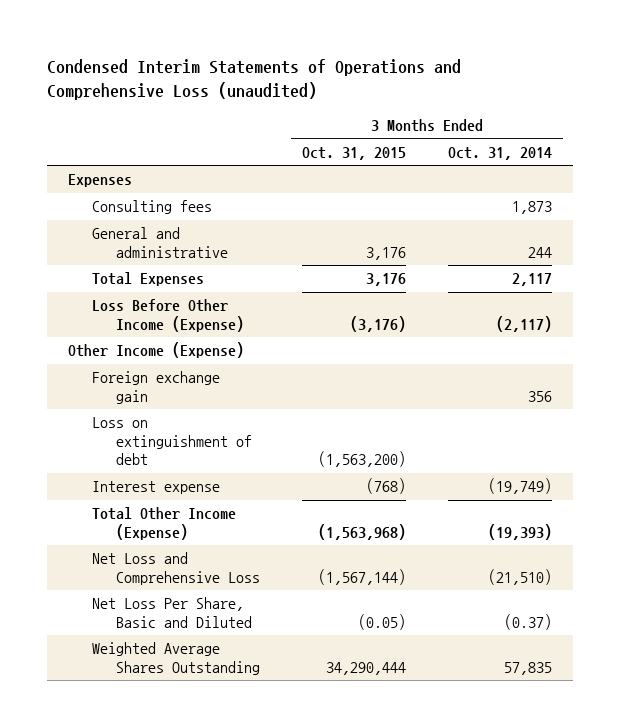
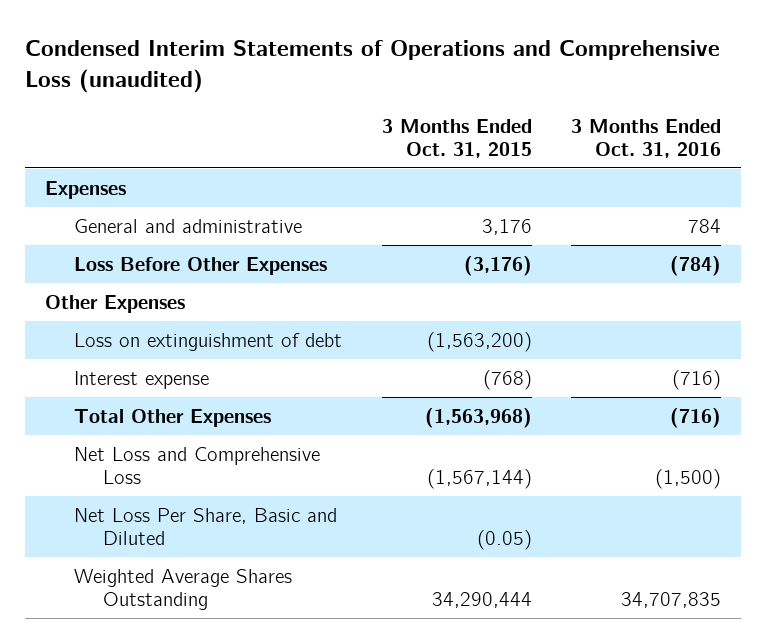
[447,146,552,160] Oct. 31, 2014 -> none
none -> [571,118,722,158] 3 Months Ended Oct. 31, 2016
[92,200,213,215] Consulting fees -> none
[92,272,205,287] Total Expenses -> none
[92,371,221,404] Foreign exchange gain -> none
[92,299,244,332] Loss Before Other Income (Expense) -> [73,256,327,275] Loss Before Other Expenses
[68,342,245,359] Other Income (Expense) -> [45,294,186,313] Other Expenses
[92,507,237,540] Total Other Income (Expense) -> [73,408,271,427] Total Other Expenses

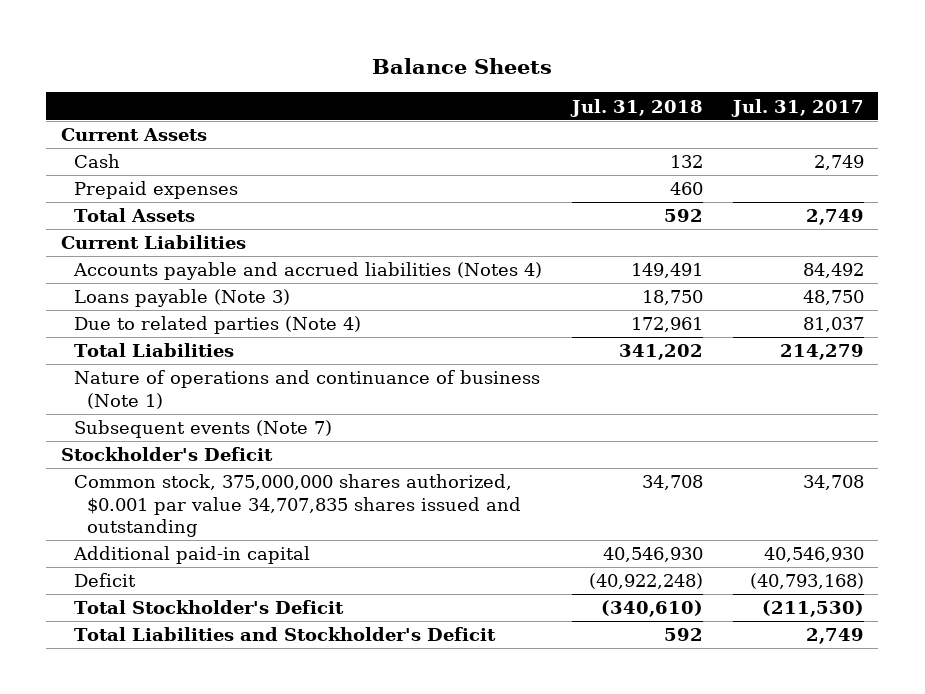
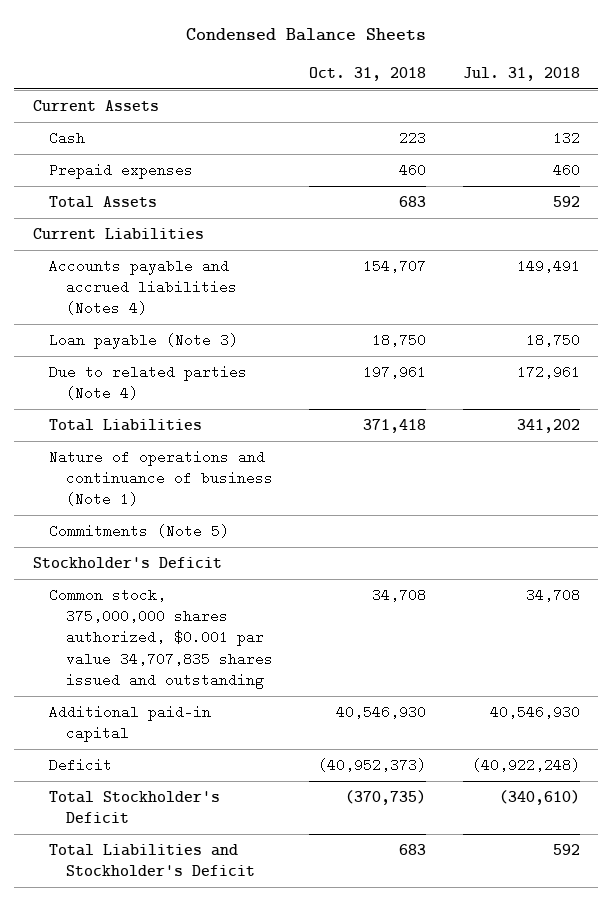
[372,58,553,75] Balance Sheets -> [186,28,427,42] Condensed Balance Sheets
[730,98,864,117] Jul. 31, 2017 -> none
none -> [309,66,427,81] Oct. 31, 2018
[74,289,291,308] Loans payable (Note 3) -> [49,332,239,349] Loan payable (Note 3)
[74,420,333,439] Subsequent events (Note 7) -> none
none -> [49,523,230,538] Commitments (Note 5)

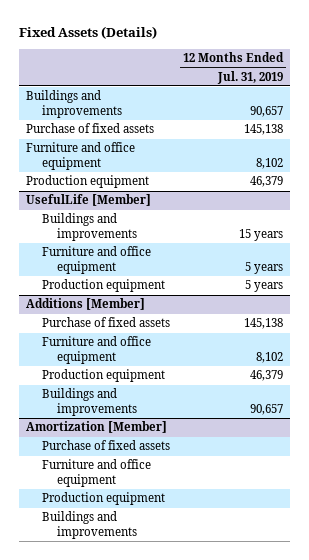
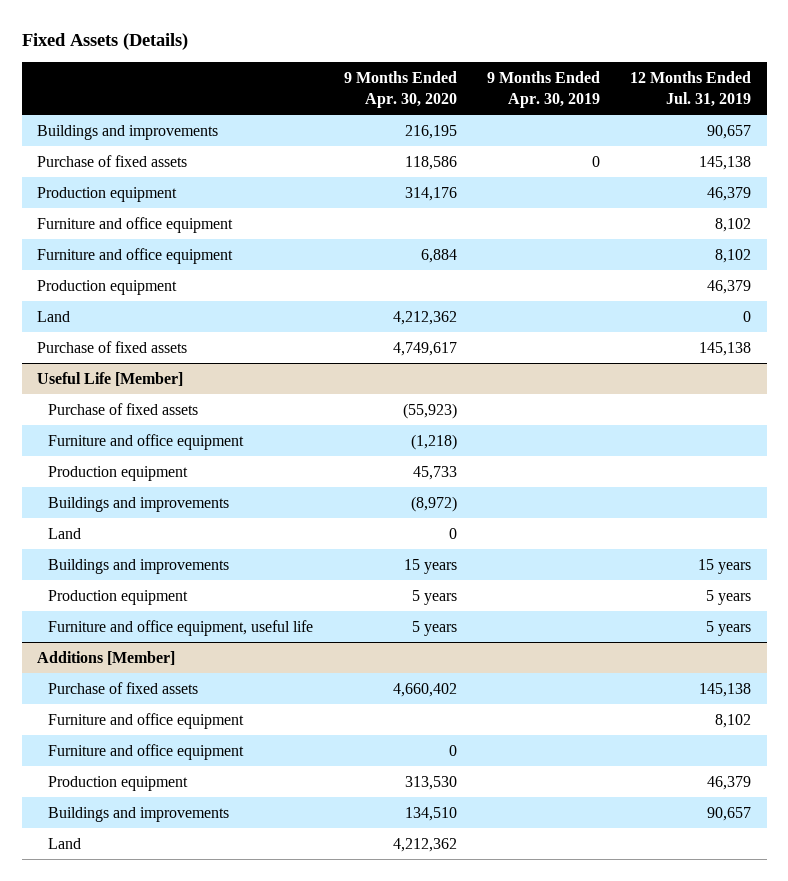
none -> [343,71,457,108] 9 Months Ended Apr. 30, 2020
none -> [487,71,601,108] 9 Months Ended Apr. 30, 2019
none -> [36,186,177,202] Production equipment
none -> [36,247,233,264] Furniture and office equipment
none -> [36,310,70,322] Land
none -> [36,340,187,353] Purchase of fixed assets
[26,194,152,207] UsefulLife [Member] -> [36,371,183,386] Useful Life [Member]
none -> [48,402,199,415] Purchase of fixed assets
none -> [48,433,245,450] Furniture and office equipment
none -> [48,465,189,481] Production equipment
none -> [48,496,230,512] Buildings and improvements
none -> [48,527,82,539] Land
[41,246,151,274] Furniture and office equipment -> none
none -> [48,619,314,636] Furniture and office equipment, useful life
none -> [48,743,245,760] Furniture and office equipment
[26,421,168,434] Amortization [Member] -> none
[41,440,170,451] Purchase of fixed assets -> none
[41,459,151,487] Furniture and office equipment -> none
[41,492,165,506] Production equipment -> none
[41,511,137,539] Buildings and improvements -> none
none -> [48,837,82,849] Land

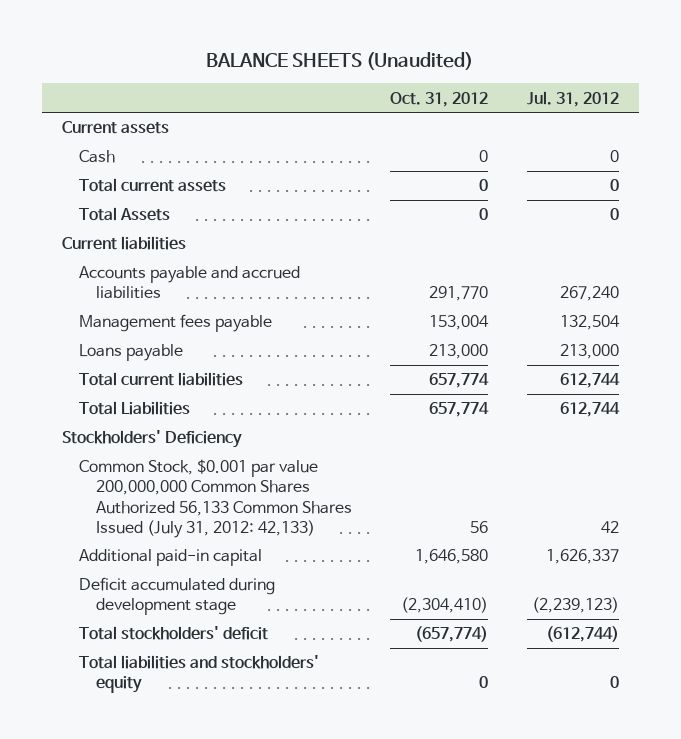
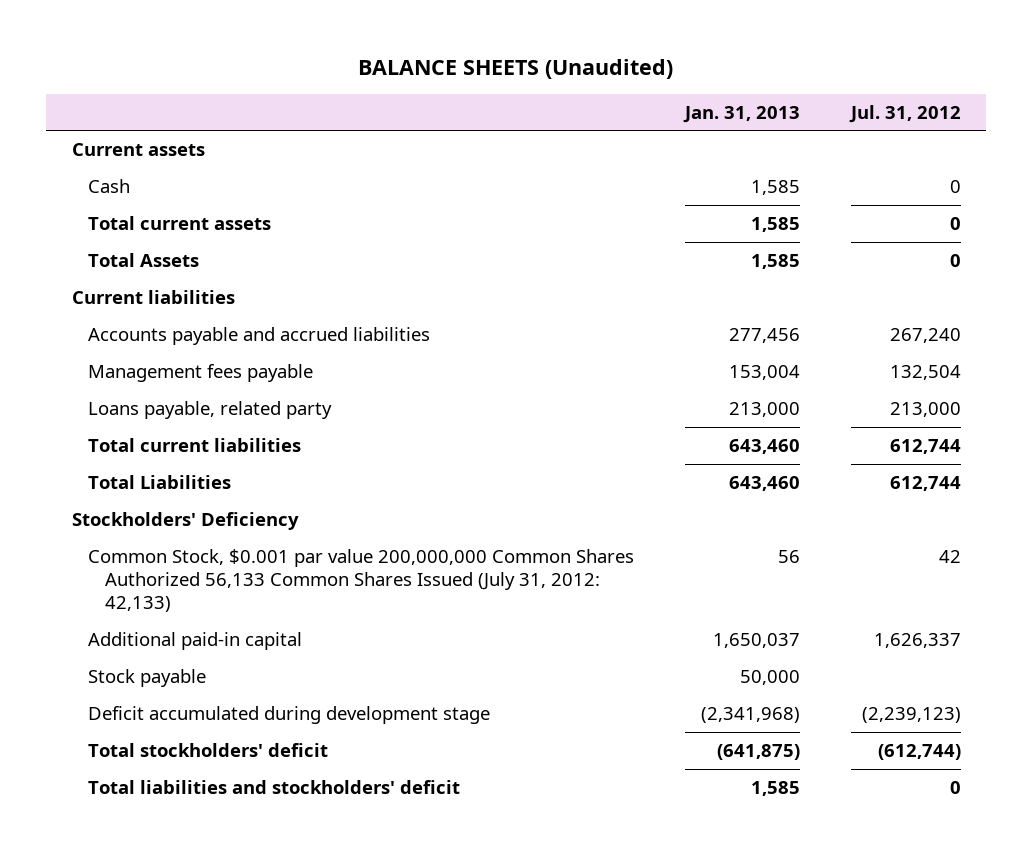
[390,91,489,107] Oct. 31, 2012 -> none
none -> [682,105,800,123] Jan. 31, 2013
[78,344,183,362] Loans payable -> [88,401,333,420] Loans payable, related party
none -> [88,669,207,688] Stock payable
[78,655,319,694] Total liabilities and stockholders' equity -> [88,780,461,795] Total liabilities and stockholders' deficit

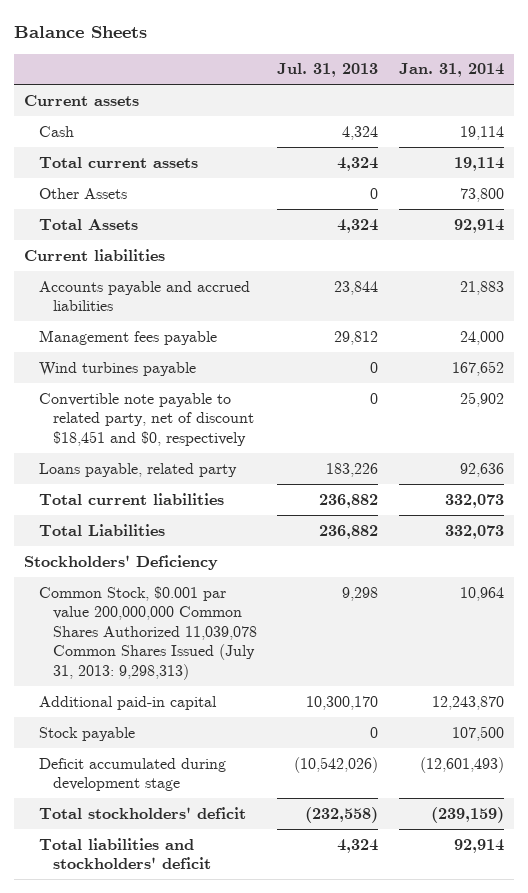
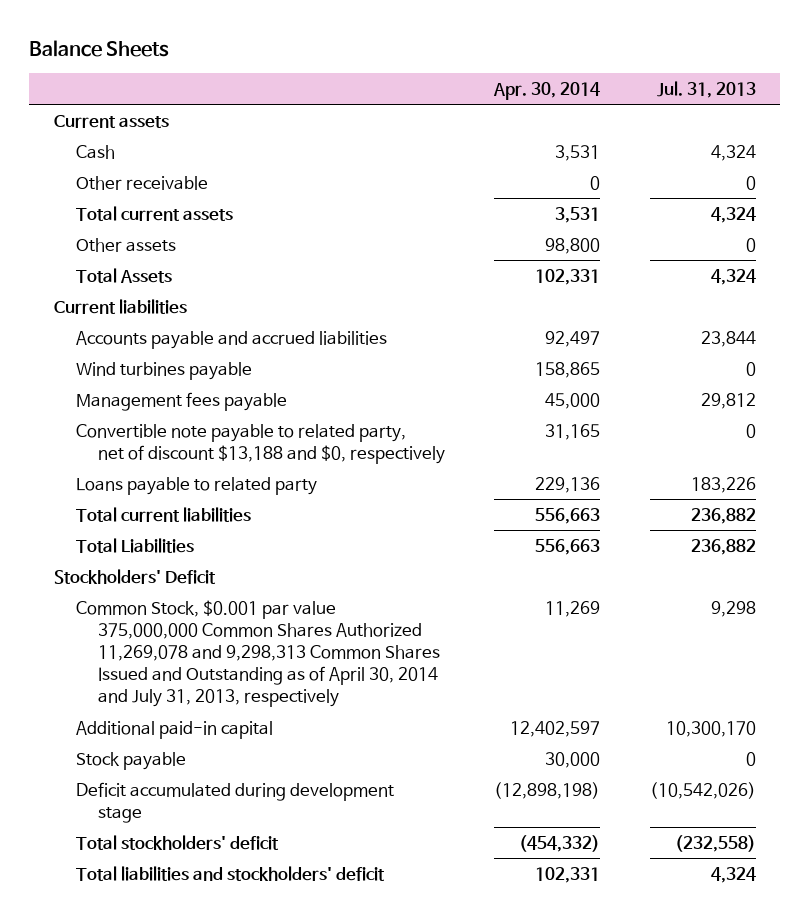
[398,63,504,78] Jan. 31, 2014 -> none
none -> [493,81,601,100] Apr. 30, 2014
none -> [75,175,208,190] Other receivable
[38,187,127,199] Other Assets -> [75,237,176,252] Other assets
[38,329,217,345] Management fees payable -> [75,391,287,411] Management fees payable
[38,392,255,446] Convertible note payable to related party, net of discount $18,451 and $0, respectively -> [75,423,446,464] Convertible note payable to related party, net of discount $13,188 and $0, respectively
[38,462,237,477] Loans payable, related party -> [75,476,317,495] Loans payable to related party
[24,554,219,570] Stockholders' Deficiency -> none
none -> [53,568,216,584] Stockholders' Deficit
[38,585,258,681] Common Stock, $0.001 par value 200,000,000 Common Shares Authorized 11,039,078 Common Shares Issued (July 31, 2013: 9,298,313) -> [75,599,441,708] Common Stock, $0.001 par value 375,000,000 Common Shares Authorized 11,269,078 and 9,298,313 Common Shares Issued and Outstanding as of April 30, 2014 and July 31, 2013, respectively

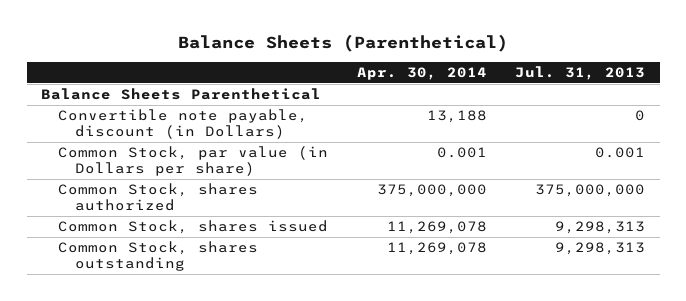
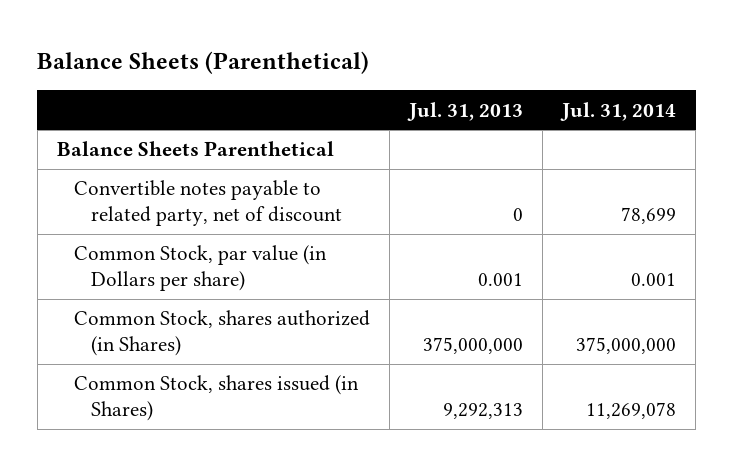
[356,67,487,81] Apr. 30, 2014 -> none
none -> [559,101,676,121] Jul. 31, 2014
[58,109,309,140] Convertible note payable, discount (in Dollars) -> none
none -> [73,180,342,226] Convertible notes payable to related party, net of discount
[58,241,259,272] Common Stock, shares outstanding -> none
[58,183,259,212] Common Stock, shares authorized -> [73,310,370,356] Common Stock, shares authorized (in Shares)
[58,220,329,235] Common Stock, shares issued -> [73,375,359,421] Common Stock, shares issued (in Shares)
[555,221,646,235] 9,298,313 -> [442,402,523,419] 9,292,313

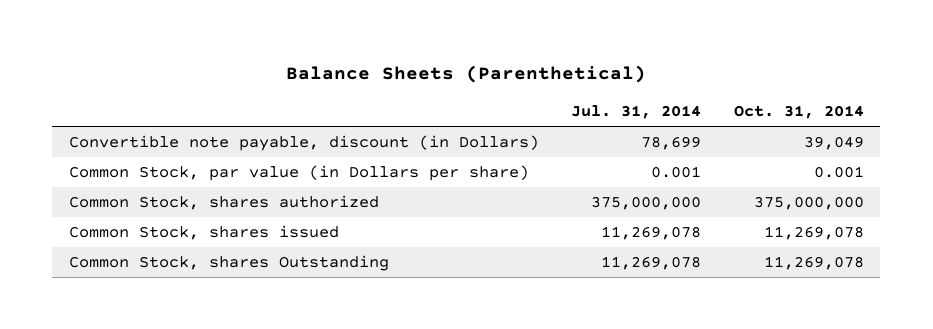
[406,101,523,121] Jul. 31, 2013 -> none
none -> [734,105,865,120] Oct. 31, 2014
[56,141,334,157] Balance Sheets Parenthetical -> none
[73,180,342,226] Convertible notes payable to related party, net of discount -> [68,135,539,152] Convertible note payable, discount (in Dollars)
[73,310,370,356] Common Stock, shares authorized (in Shares) -> [68,195,379,211] Common Stock, shares authorized
[73,375,359,421] Common Stock, shares issued (in Shares) -> [68,225,339,241] Common Stock, shares issued
none -> [68,255,389,272] Common Stock, shares Outstanding

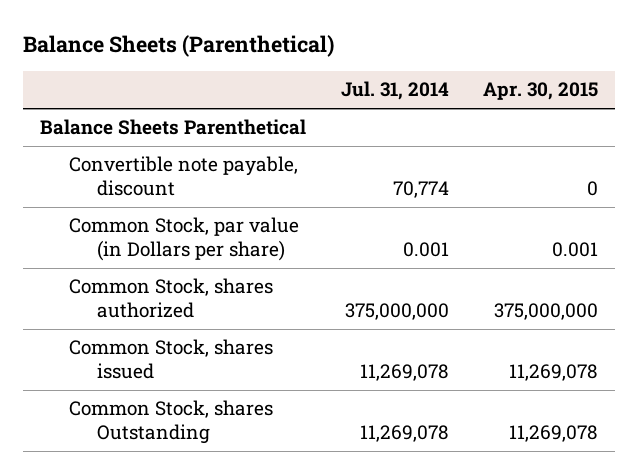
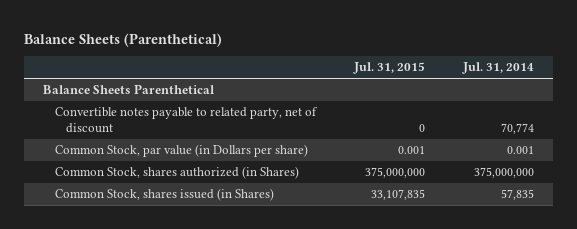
[483,82,599,101] Apr. 30, 2015 -> none
none -> [352,62,425,75] Jul. 31, 2015
[68,156,298,197] Convertible note payable, discount -> [54,106,318,133] Convertible notes payable to related party, net of discount
[68,400,273,445] Common Stock, shares Outstanding -> none
[68,278,273,319] Common Stock, shares authorized -> [54,165,299,179] Common Stock, shares authorized (in Shares)
[68,339,273,380] Common Stock, shares issued -> [54,187,274,201] Common Stock, shares issued (in Shares)
[359,364,449,382] 11,269,078 -> [500,188,534,200] 57,835

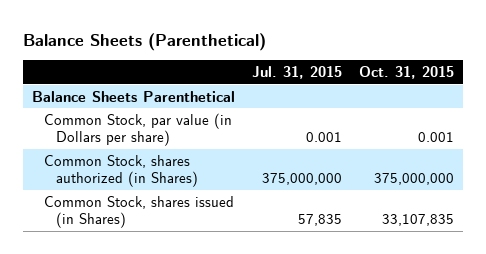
[461,62,534,75] Jul. 31, 2014 -> none
none -> [359,65,455,79] Oct. 31, 2015
[54,106,318,133] Convertible notes payable to related party, net of discount -> none
[370,188,425,200] 33,107,835 -> [298,214,343,227] 57,835

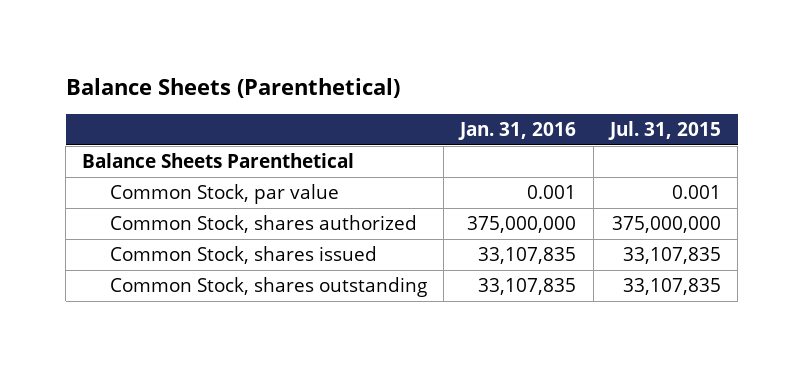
[359,65,455,79] Oct. 31, 2015 -> none
none -> [458,122,577,141] Jan. 31, 2016
[44,112,233,147] Common Stock, par value (in Dollars per share) -> [109,184,339,205] Common Stock, par value
[44,154,199,188] Common Stock, shares authorized (in Shares) -> [109,215,417,234] Common Stock, shares authorized
[44,195,235,229] Common Stock, shares issued (in Shares) -> [109,246,377,265] Common Stock, shares issued
[298,214,343,227] 57,835 -> [622,247,721,265] 33,107,835
none -> [109,277,427,298] Common Stock, shares outstanding

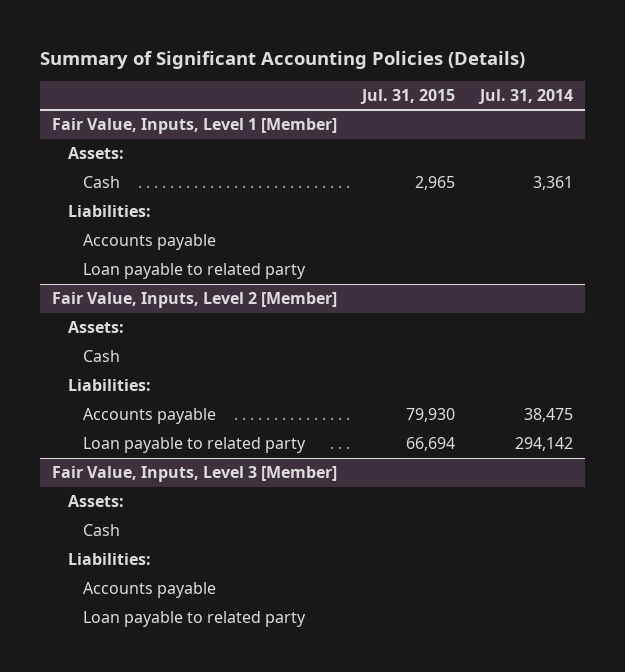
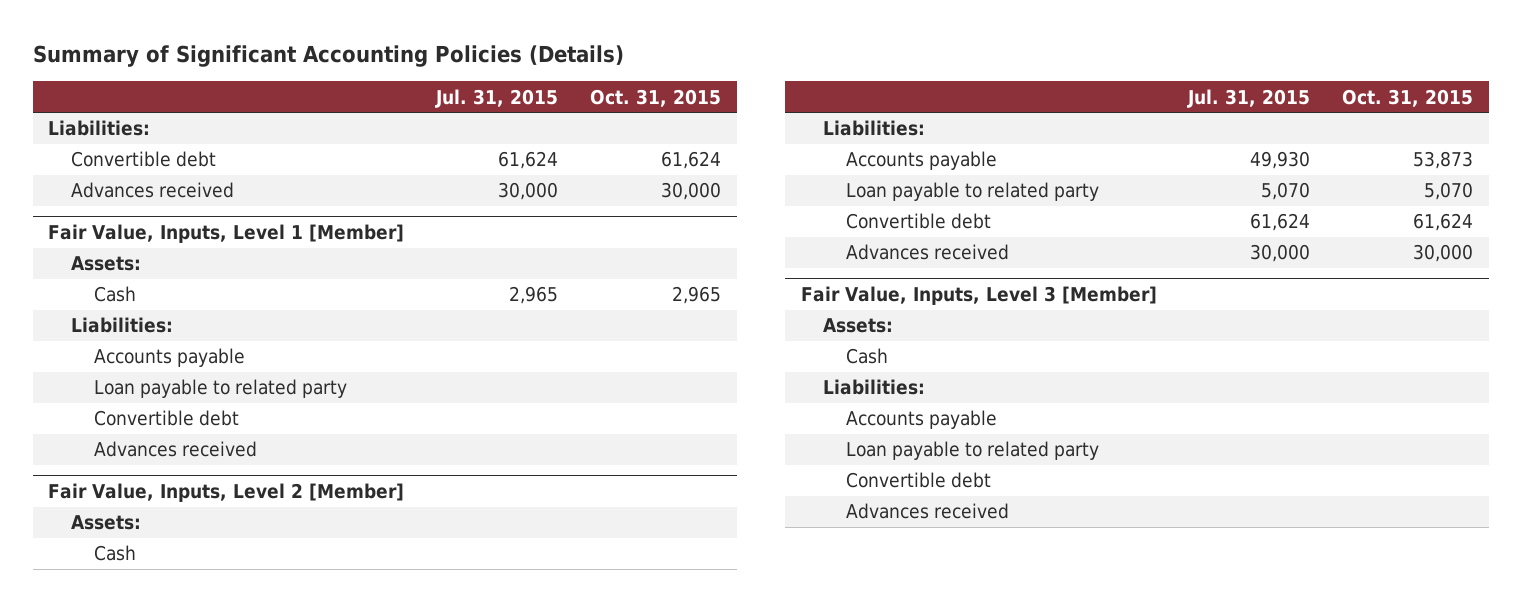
[477,88,573,104] Jul. 31, 2014 -> none
none -> [590,88,722,107] Oct. 31, 2015
none -> [48,120,151,137] Liabilities:
none -> [71,151,217,168] Convertible debt
none -> [71,182,235,199] Advances received
none -> [93,410,239,427] Convertible debt
none -> [93,441,257,458] Advances received
[406,408,456,423] 79,930 -> [1250,151,1311,170] 49,930
[406,437,456,452] 66,694 -> [1261,182,1311,201] 5,070
none -> [846,213,992,230] Convertible debt
none -> [846,244,1010,261] Advances received
none -> [846,472,992,489] Convertible debt
none -> [846,503,1010,520] Advances received

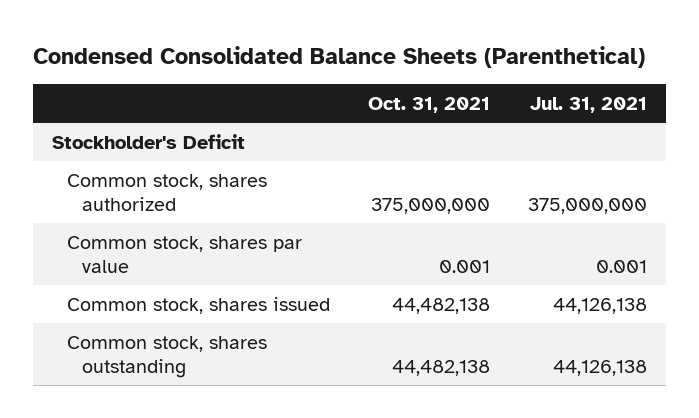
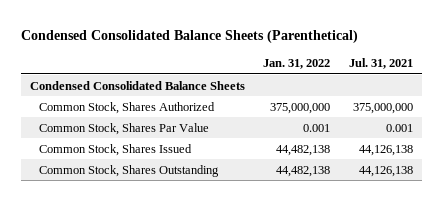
[367,96,490,113] Oct. 31, 2021 -> none
none -> [263,59,331,70] Jan. 31, 2022
[51,134,245,150] Stockholder's Deficit -> none
none -> [30,80,246,90] Condensed Consolidated Balance Sheets
[66,174,267,211] Common stock, shares authorized -> [38,101,215,114] Common Stock, Shares Authorized
[66,236,302,273] Common stock, shares par value -> [38,122,209,135] Common Stock, Shares Par Value
[66,297,330,315] Common stock, shares issued -> [38,143,192,156] Common Stock, Shares Issued
[66,336,267,378] Common stock, shares outstanding -> [38,164,219,177] Common Stock, Shares Outstanding

